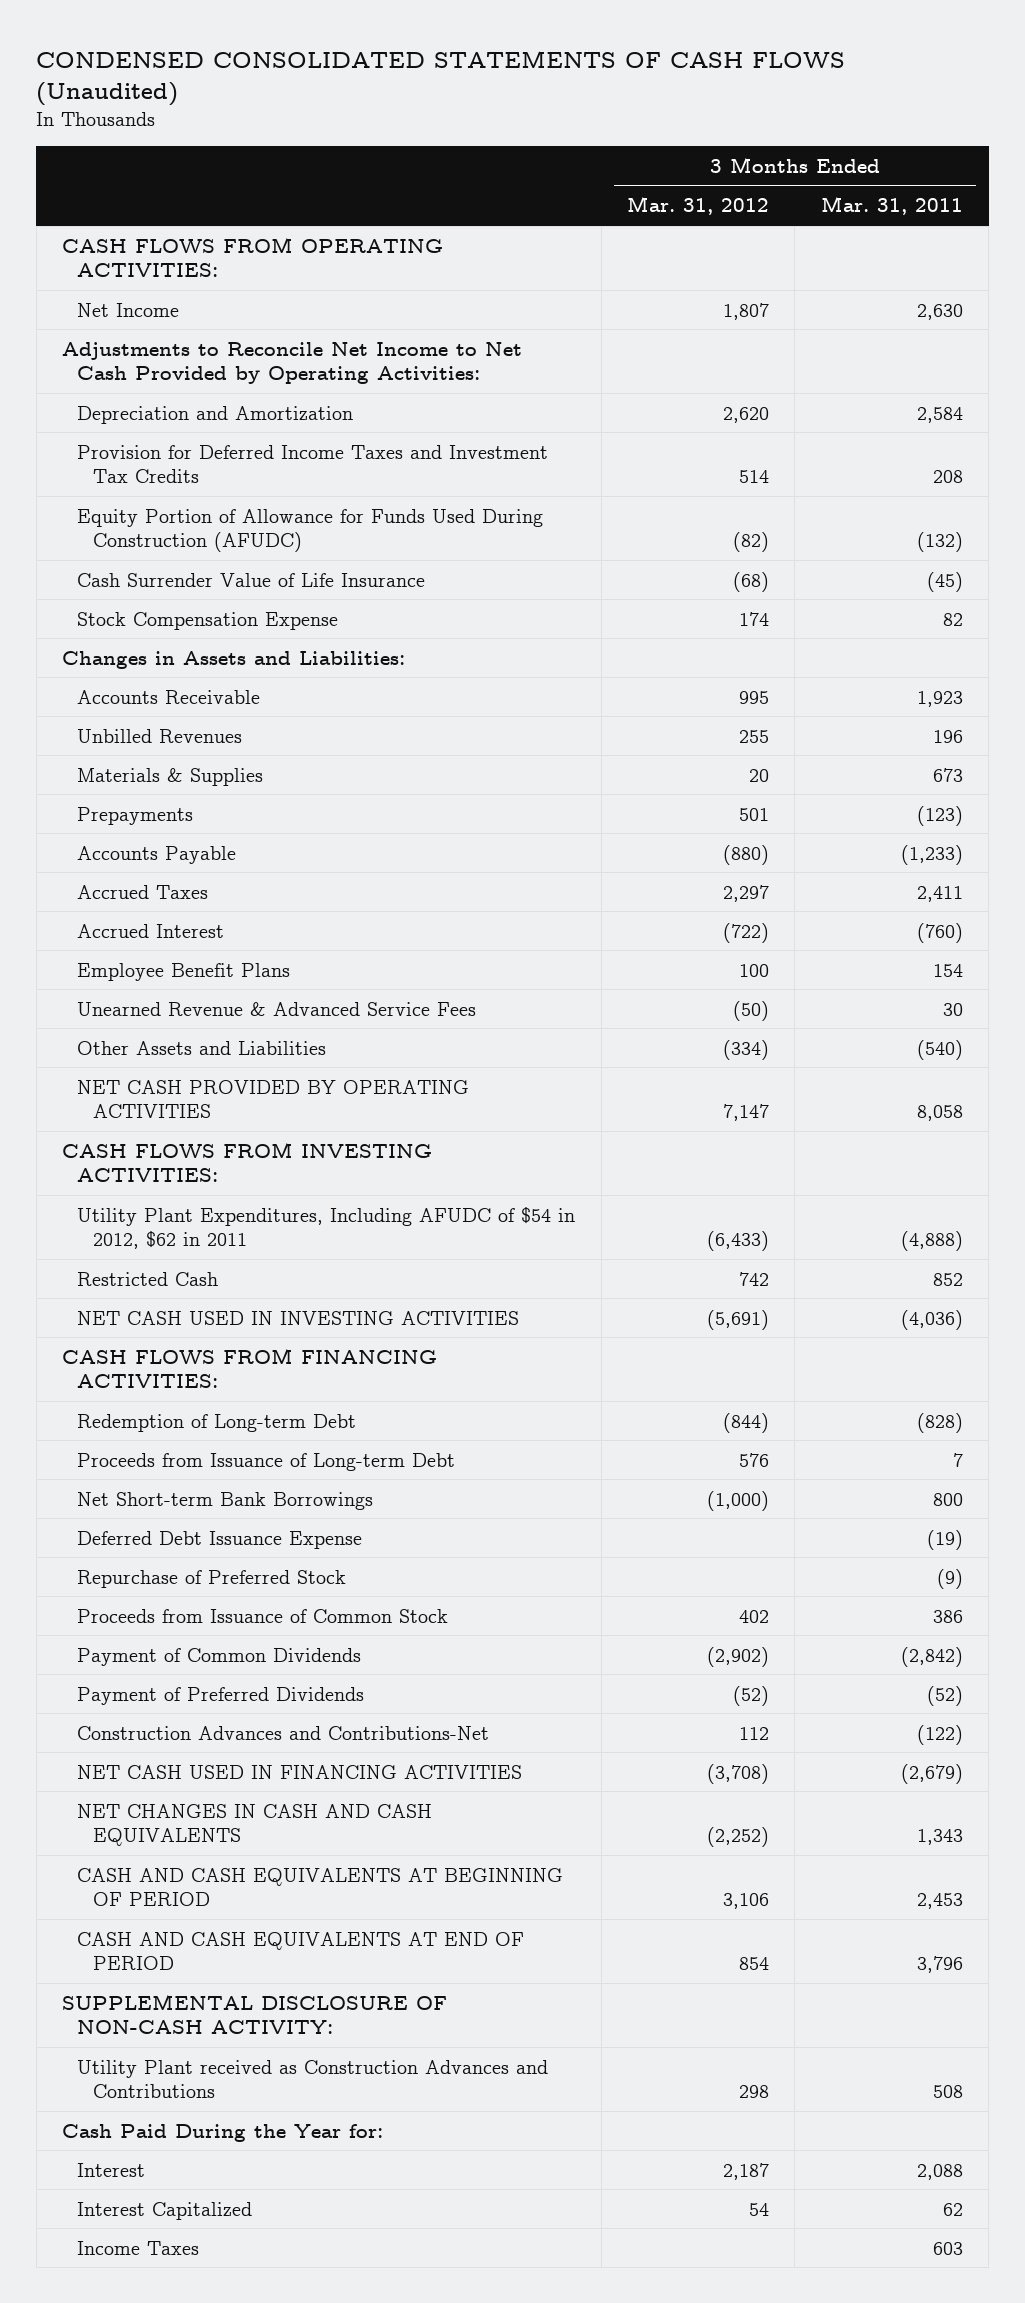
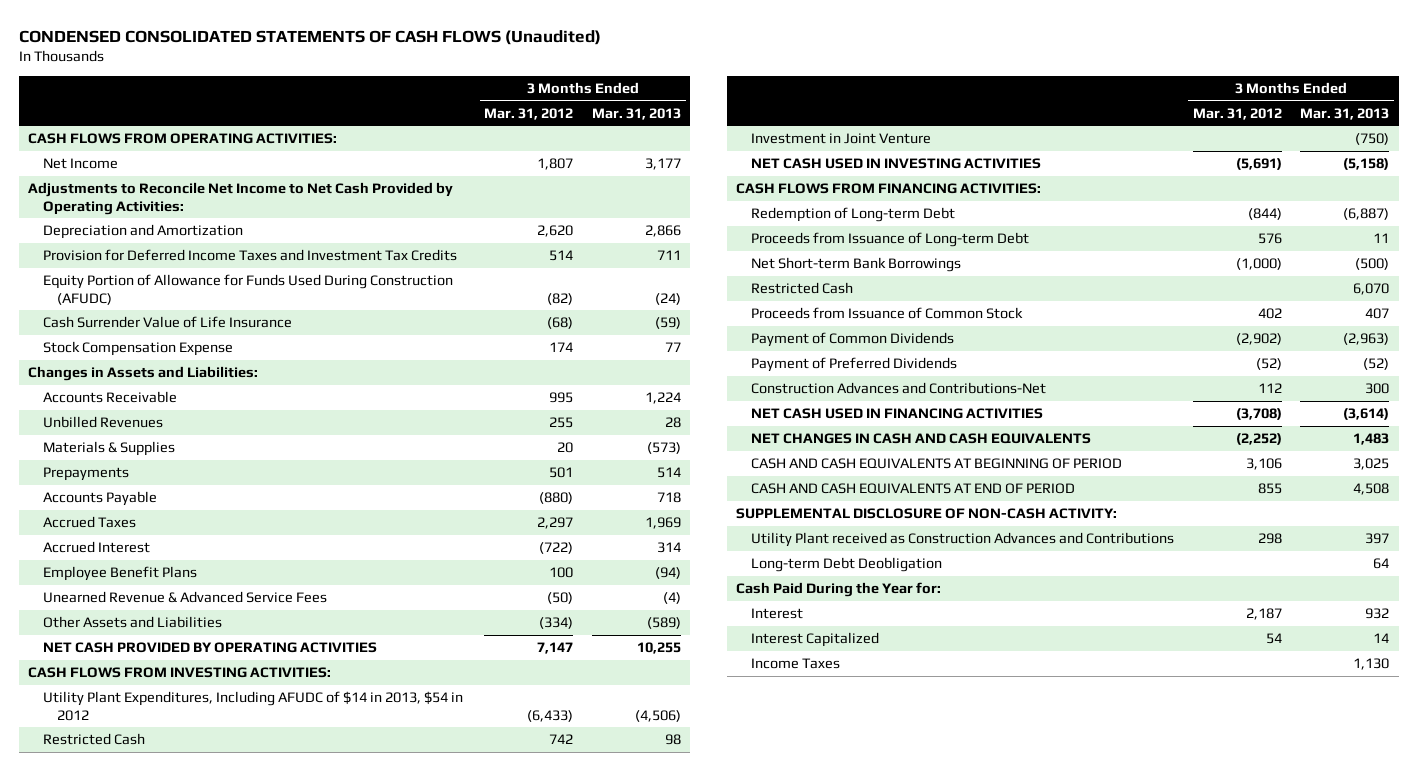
[820,196,963,216] Mar. 31, 2011 -> none
none -> [592,107,682,120] Mar. 31, 2013
[77,1206,576,1250] Utility Plant Expenditures, Including AFUDC of $54 in 2012, $62 in 2011 -> [42,691,463,721] Utility Plant Expenditures, Including AFUDC of $14 in 2013, $54 in 2012
none -> [751,133,932,145] Investment in Joint Venture
[77,1530,363,1549] Deferred Debt Issuance Expense -> none
[77,1569,347,1588] Repurchase of Preferred Stock -> none
none -> [751,282,854,295] Restricted Cash
[739,1957,770,1971] 854 -> [1257,483,1282,495] 855
none -> [751,557,943,573] Long-term Debt Deobligation

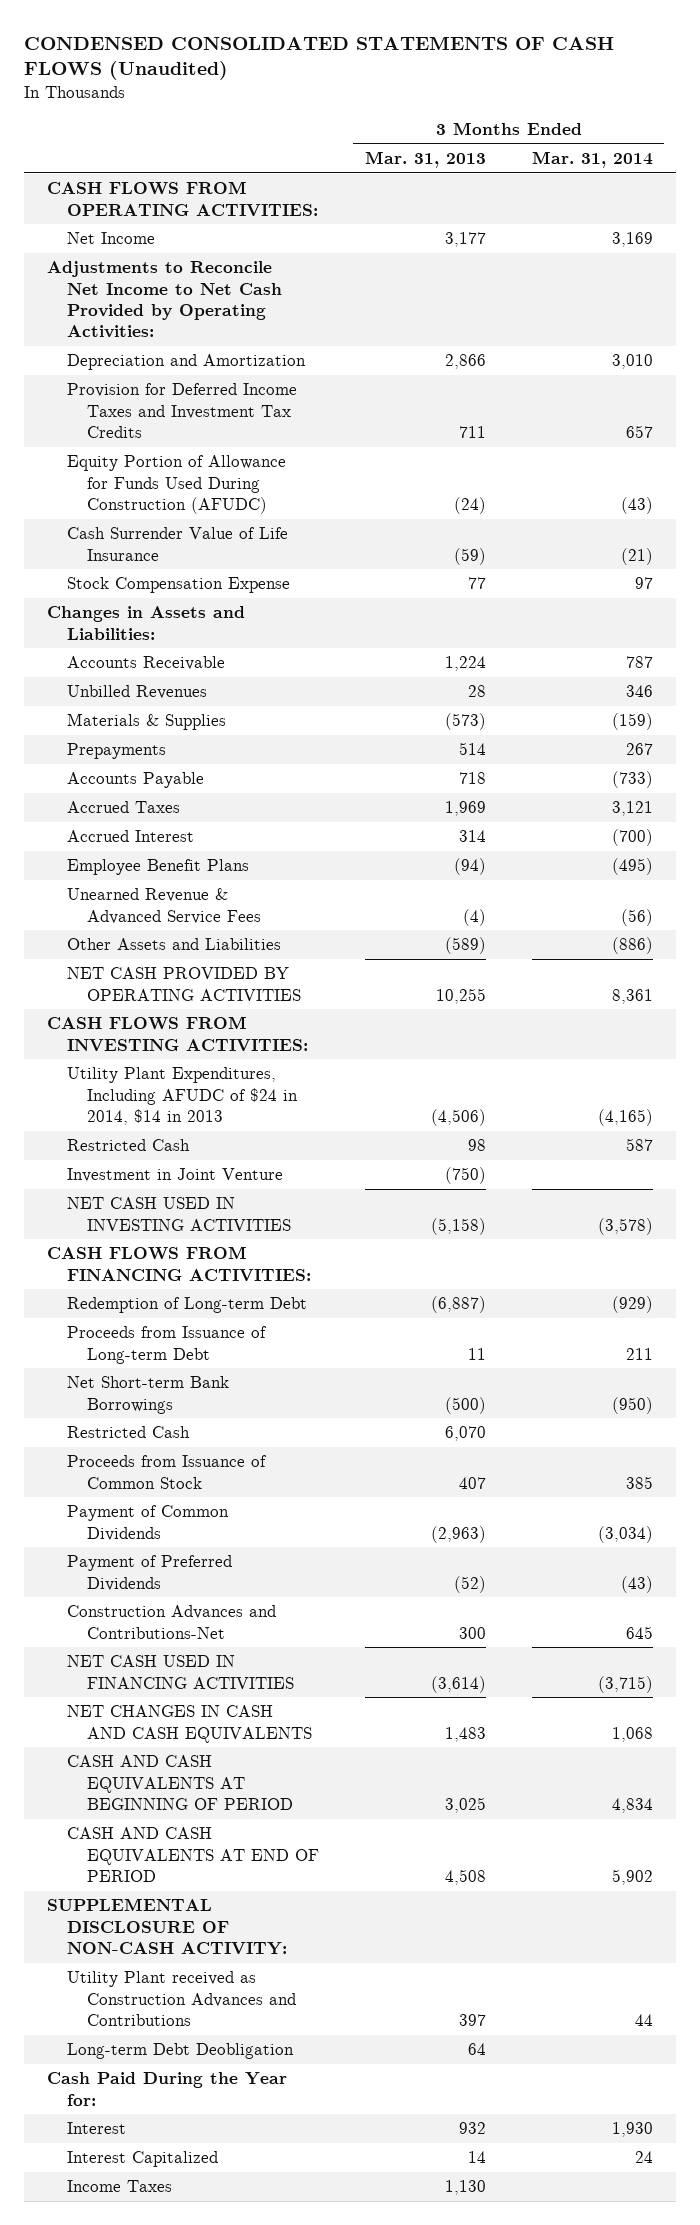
[484,107,574,120] Mar. 31, 2012 -> none
none -> [531,150,653,168] Mar. 31, 2014
[42,691,463,721] Utility Plant Expenditures, Including AFUDC of $14 in 2013, $54 in 2012 -> [66,1067,298,1125] Utility Plant Expenditures, Including AFUDC of $24 in 2014, $14 in 2013

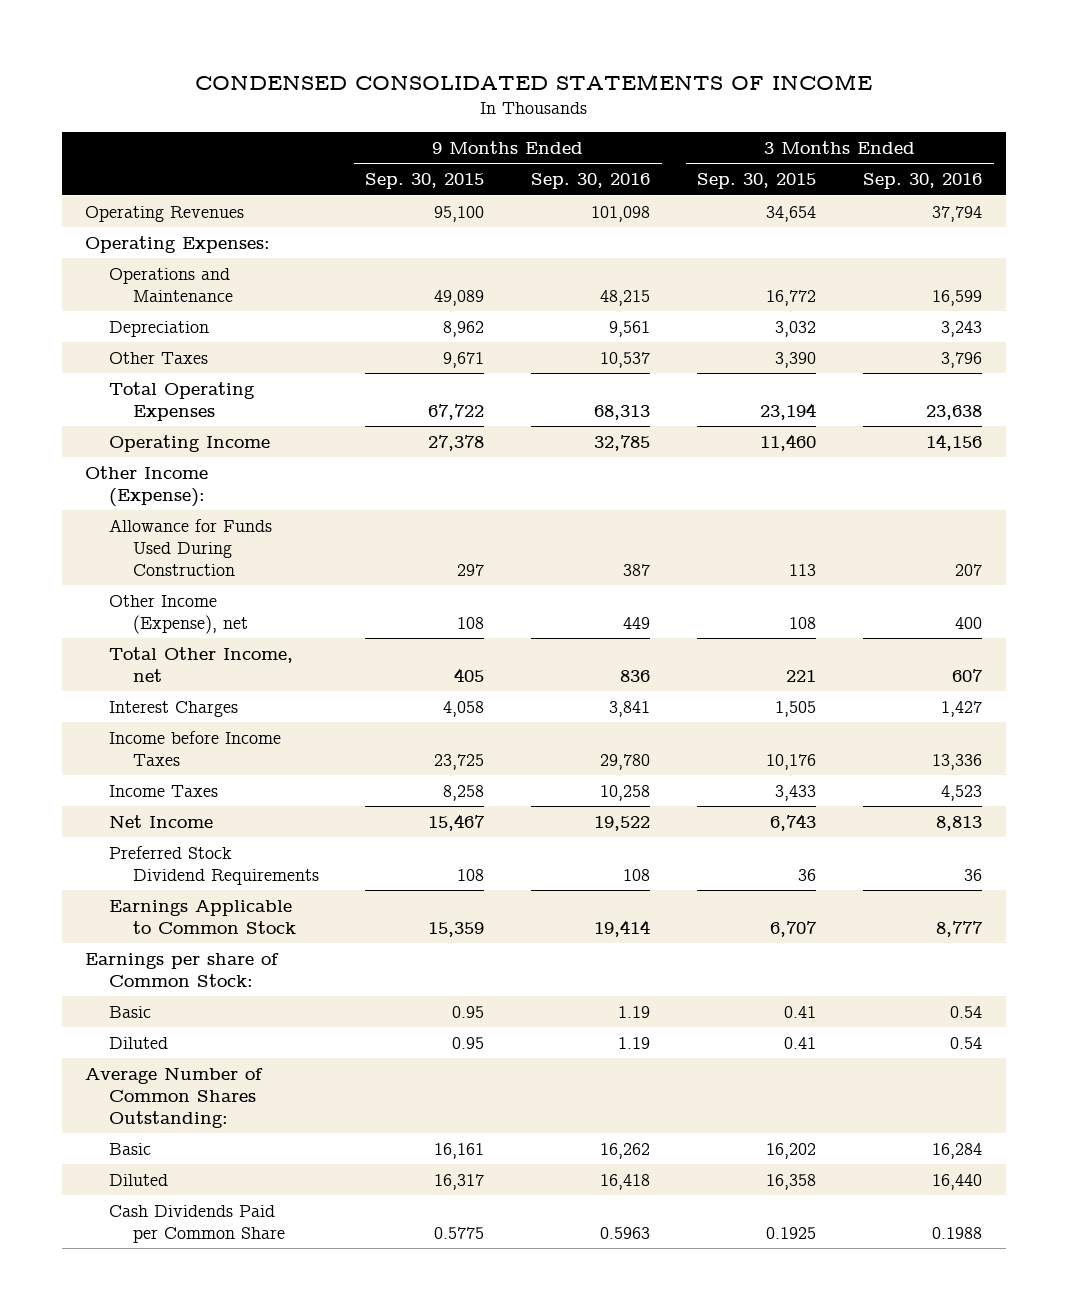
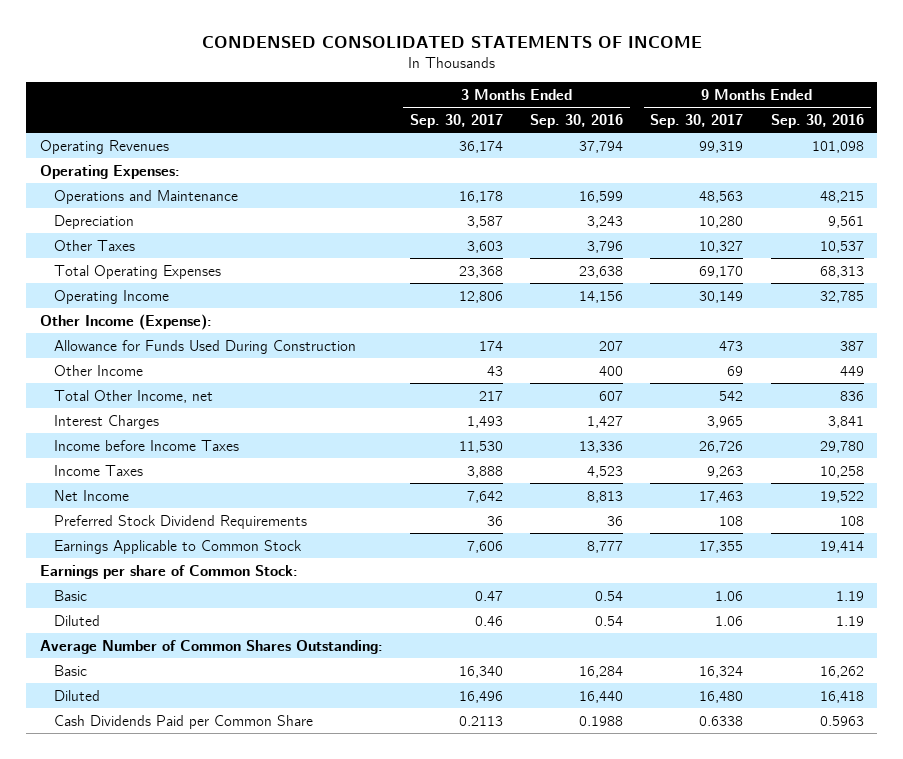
[365,173,485,190] Sep. 30, 2015 -> none
[697,173,817,190] Sep. 30, 2015 -> none
none -> [409,113,503,128] Sep. 30, 2017
none -> [650,113,744,128] Sep. 30, 2017
[108,594,248,634] Other Income (Expense), net -> [53,364,143,376] Other Income

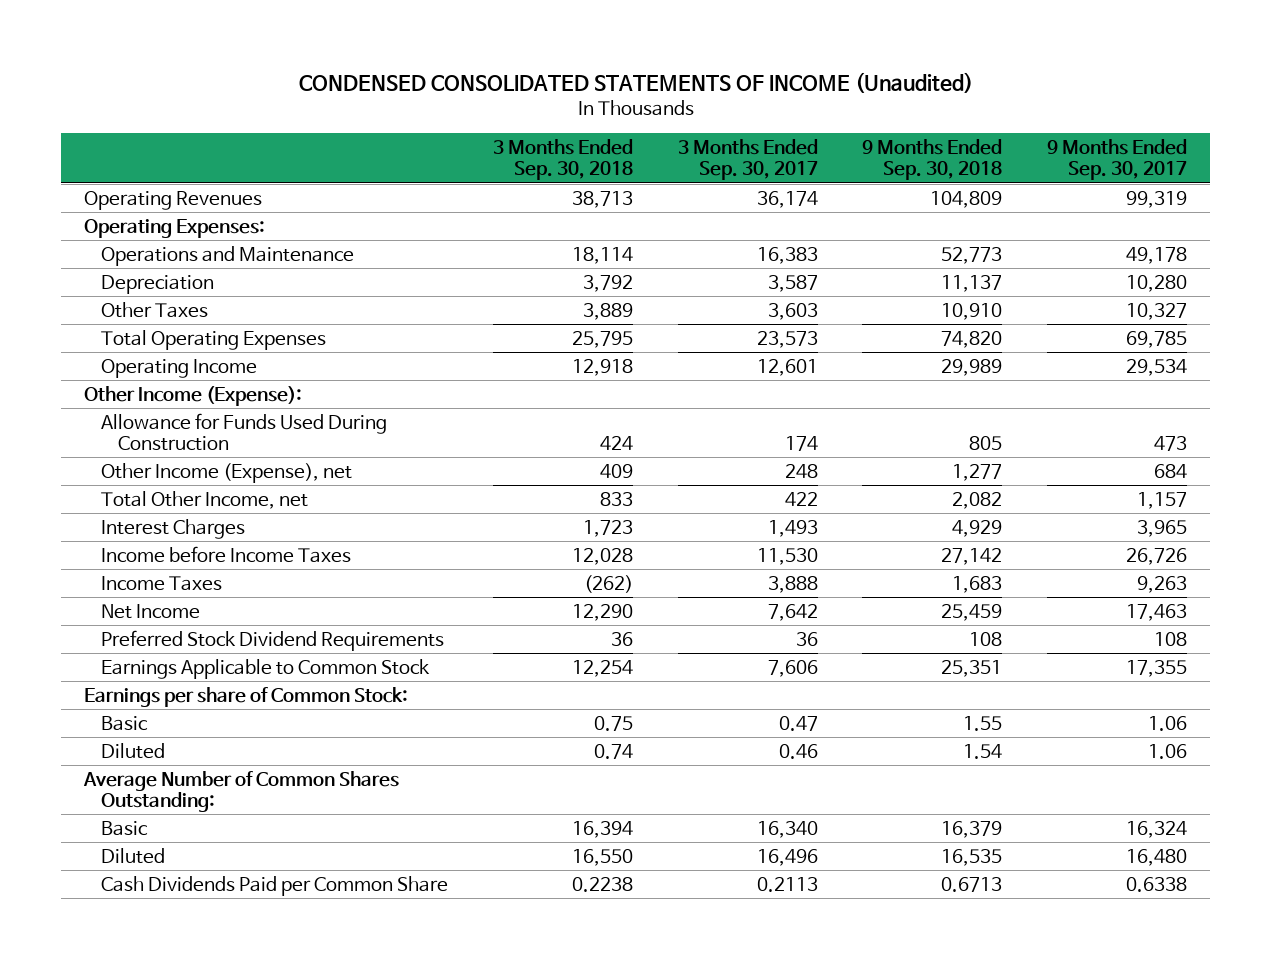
[201,36,702,49] CONDENSED CONSOLIDATED STATEMENTS OF INCOME -> [298,72,973,94] CONDENSED CONSOLIDATED STATEMENTS OF INCOME (Unaudited)
[530,113,624,128] Sep. 30, 2016 -> none
[770,113,864,128] Sep. 30, 2016 -> none
none -> [492,139,633,181] 3 Months Ended Sep. 30, 2018
none -> [862,139,1003,181] 9 Months Ended Sep. 30, 2018
[458,190,503,203] 16,178 -> [756,246,818,264] 16,383
[699,190,744,203] 48,563 -> [1126,246,1188,264] 49,178
[458,265,503,278] 23,368 -> [756,330,818,348] 23,573
[699,265,744,278] 69,170 -> [1126,330,1188,348] 69,785
[458,290,503,303] 12,806 -> [756,358,818,376] 12,601
[699,290,744,303] 30,149 -> [1126,358,1188,376] 29,534
[53,364,143,376] Other Income -> [100,462,352,483] Other Income (Expense), net
[486,365,503,376] 43 -> [784,463,818,478] 248
[727,365,744,376] 69 -> [1154,463,1188,478] 684
[478,390,503,401] 217 -> [784,491,818,506] 422
[719,390,744,401] 542 -> [1137,491,1188,509] 1,157

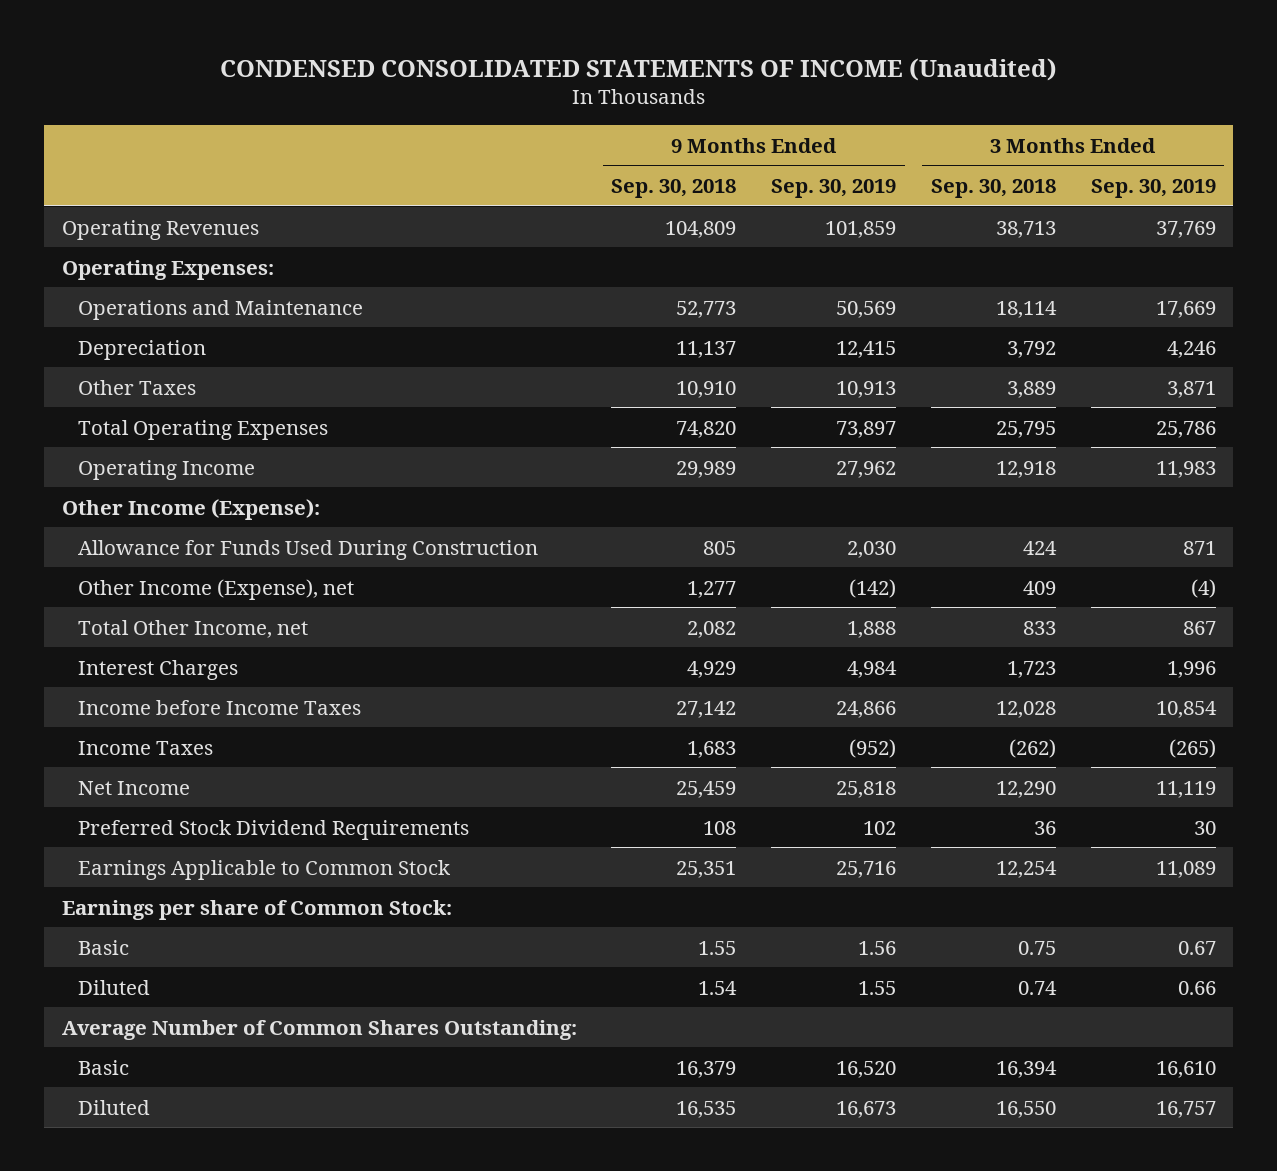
[677,139,818,181] 3 Months Ended Sep. 30, 2017 -> none
[1047,139,1188,181] 9 Months Ended Sep. 30, 2017 -> none
none -> [771,178,897,198] Sep. 30, 2019
none -> [1090,178,1216,198] Sep. 30, 2019
[100,875,448,896] Cash Dividends Paid per Common Share -> none

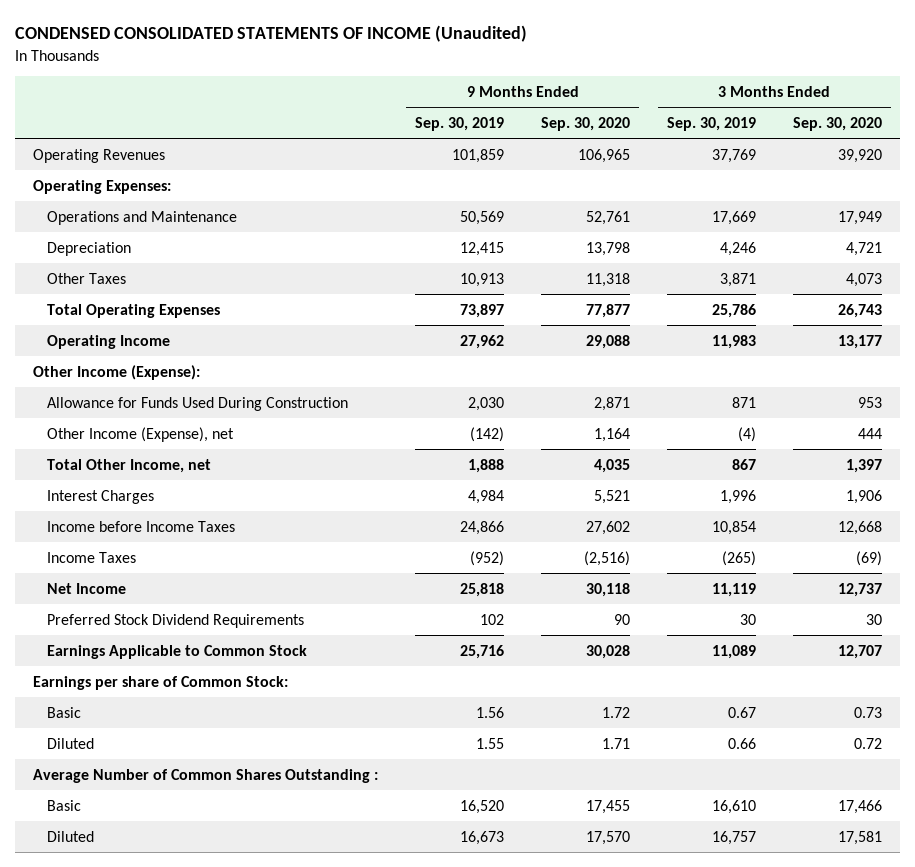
[611,178,737,198] Sep. 30, 2018 -> none
[930,178,1056,198] Sep. 30, 2018 -> none
none -> [541,116,631,131] Sep. 30, 2020
none -> [792,116,882,131] Sep. 30, 2020
[61,1019,577,1040] Average Number of Common Shares Outstanding: -> [33,768,379,783] Average Number of Common Shares Outstanding :

